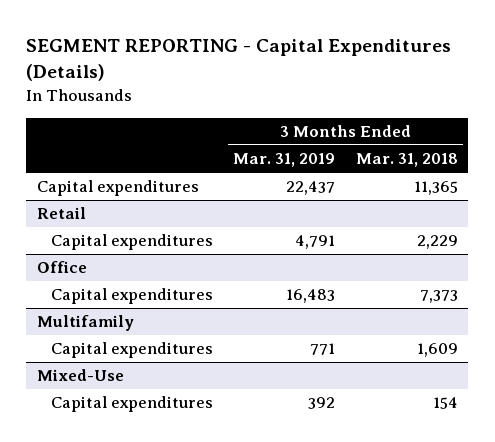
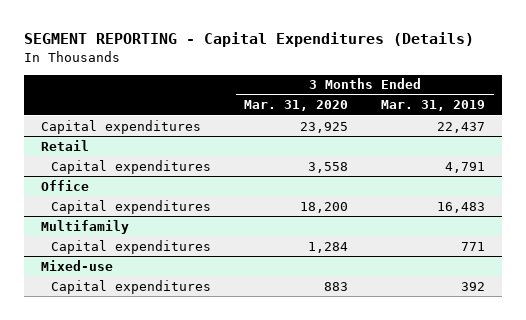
[356,153,459,168] Mar. 31, 2018 -> none
none -> [244,100,349,112] Mar. 31, 2020
[36,369,124,382] Mixed-Use -> [40,259,113,271] Mixed-use

